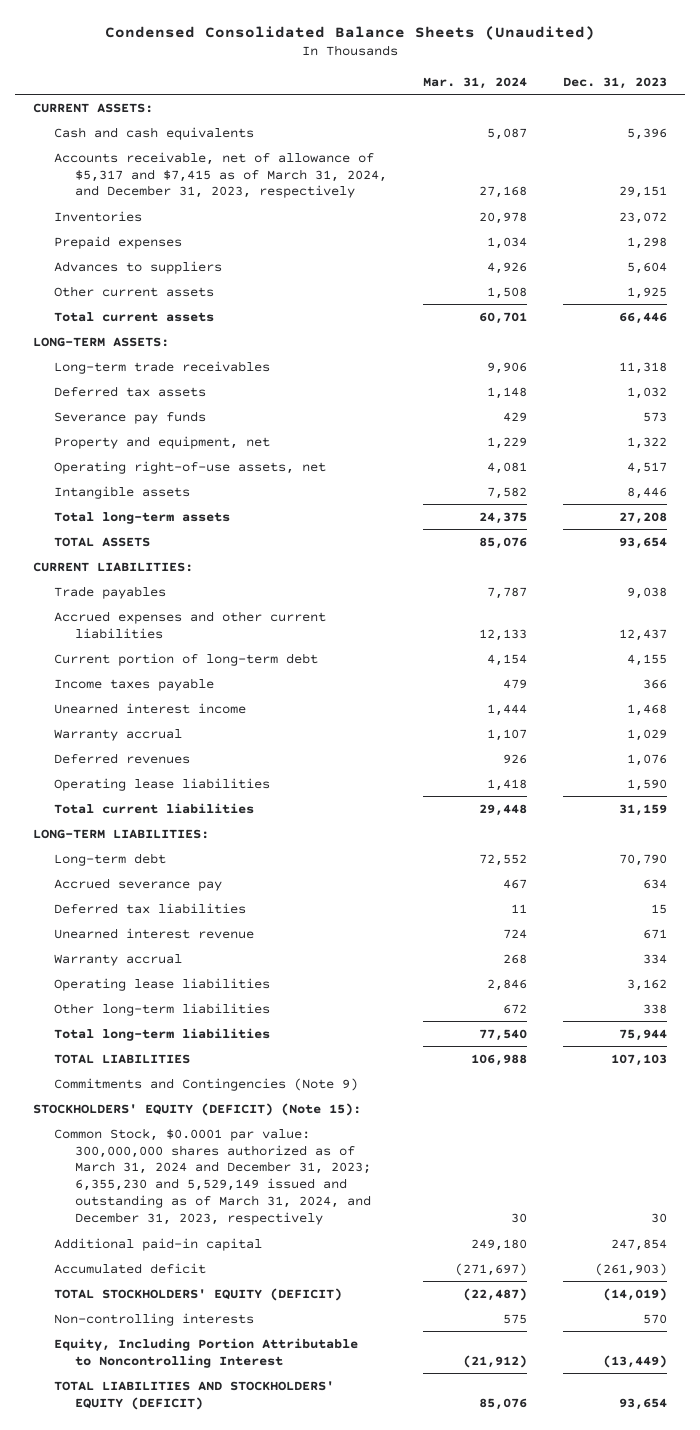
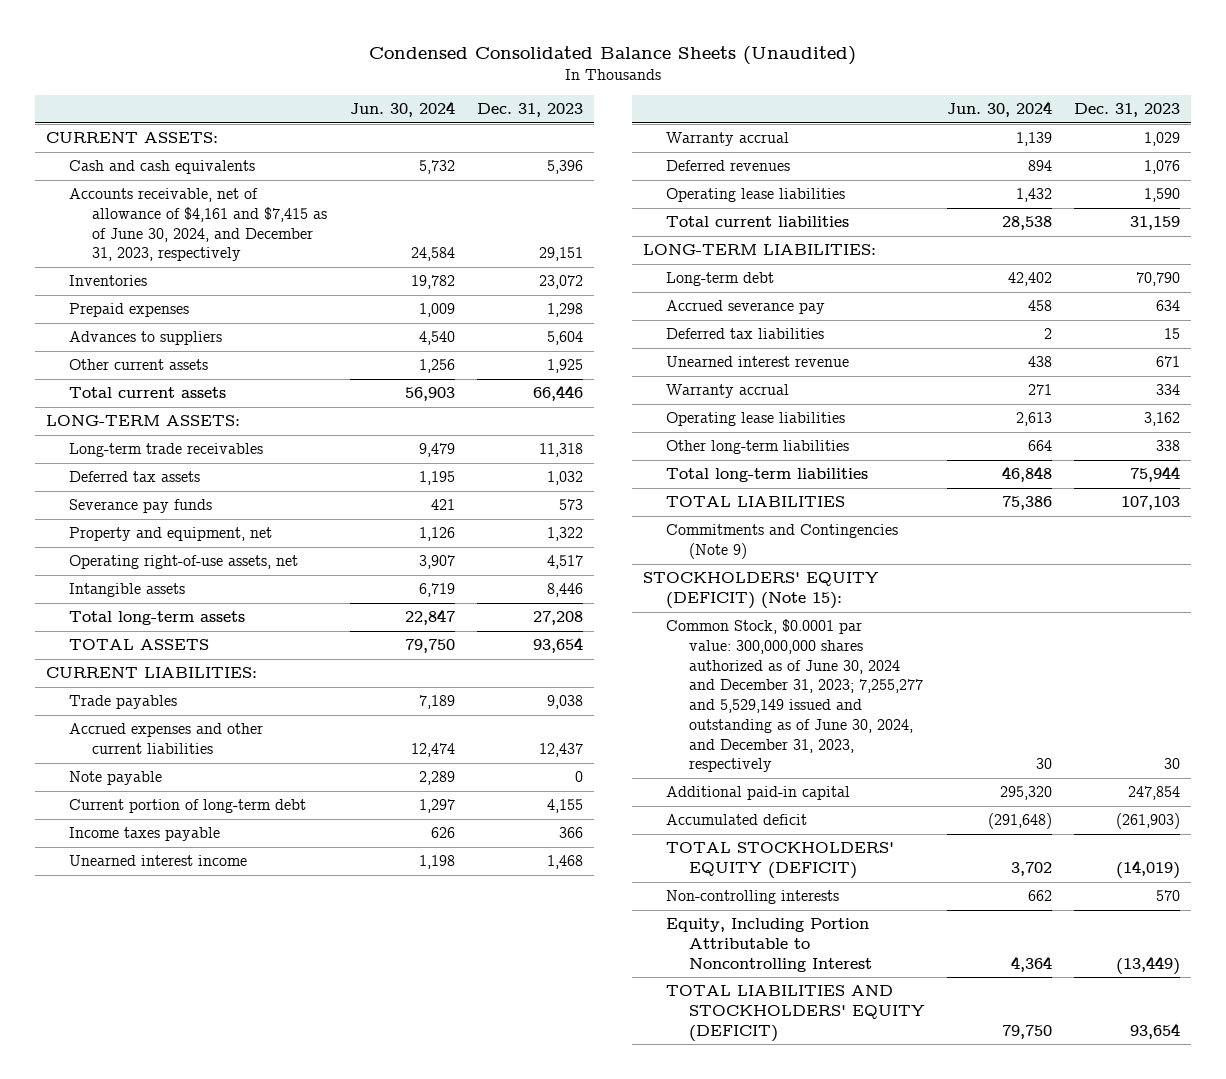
[423,76,528,89] Mar. 31, 2024 -> none
none -> [350,101,456,118] Jun. 30, 2024
[54,151,387,199] Accounts receivable, net of allowance of $5,317 and $7,415 as of March 31, 2024, and December 31, 2023, respectively -> [69,188,328,262] Accounts receivable, net of allowance of $4,161 and $7,415 as of June 30, 2024, and December 31, 2023, respectively
none -> [69,771,163,786] Note payable
[54,1127,371,1226] Common Stock, $0.0001 par value: 300,000,000 shares authorized as of March 31, 2024 and December 31, 2023; 6,355,230 and 5,529,149 issued and outstanding as of March 31, 2024, and December 31, 2023, respectively -> [666,619,924,773] Common Stock, $0.0001 par value: 300,000,000 shares authorized as of June 30, 2024 and December 31, 2023; 7,255,277 and 5,529,149 issued and outstanding as of June 30, 2024, and December 31, 2023, respectively

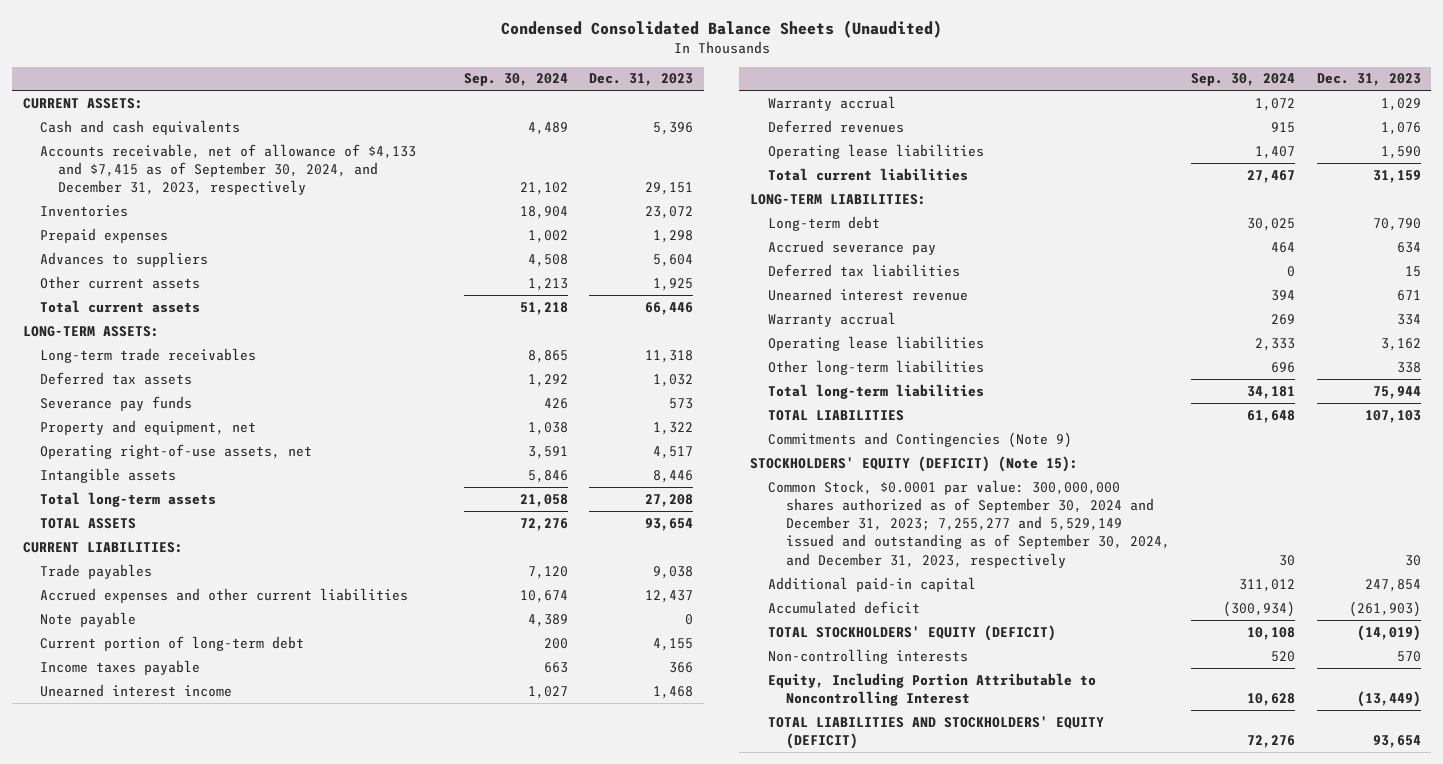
[350,101,456,118] Jun. 30, 2024 -> none
none -> [463,73,568,87] Sep. 30, 2024
[69,188,328,262] Accounts receivable, net of allowance of $4,161 and $7,415 as of June 30, 2024, and December 31, 2023, respectively -> [40,143,417,196] Accounts receivable, net of allowance of $4,133 and $7,415 as of September 30, 2024, and December 31, 2023, respectively
[666,619,924,773] Common Stock, $0.0001 par value: 300,000,000 shares authorized as of June 30, 2024 and December 31, 2023; 7,255,277 and 5,529,149 issued and outstanding as of June 30, 2024, and December 31, 2023, respectively -> [767,479,1170,568] Common Stock, $0.0001 par value: 300,000,000 shares authorized as of September 30, 2024 and December 31, 2023; 7,255,277 and 5,529,149 issued and outstanding as of September 30, 2024, and December 31, 2023, respectively

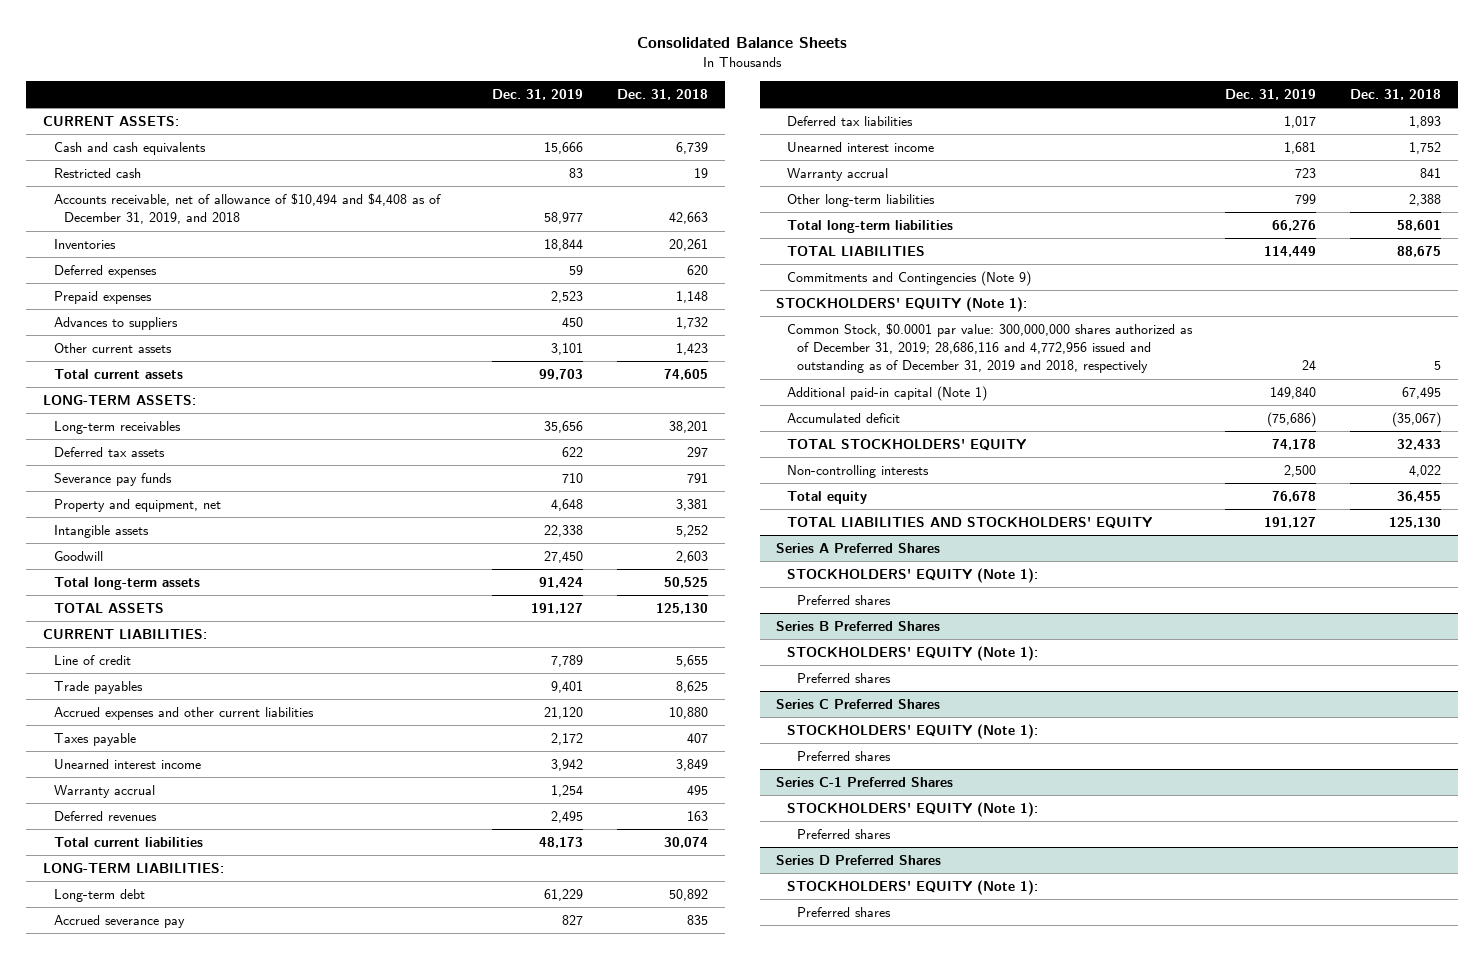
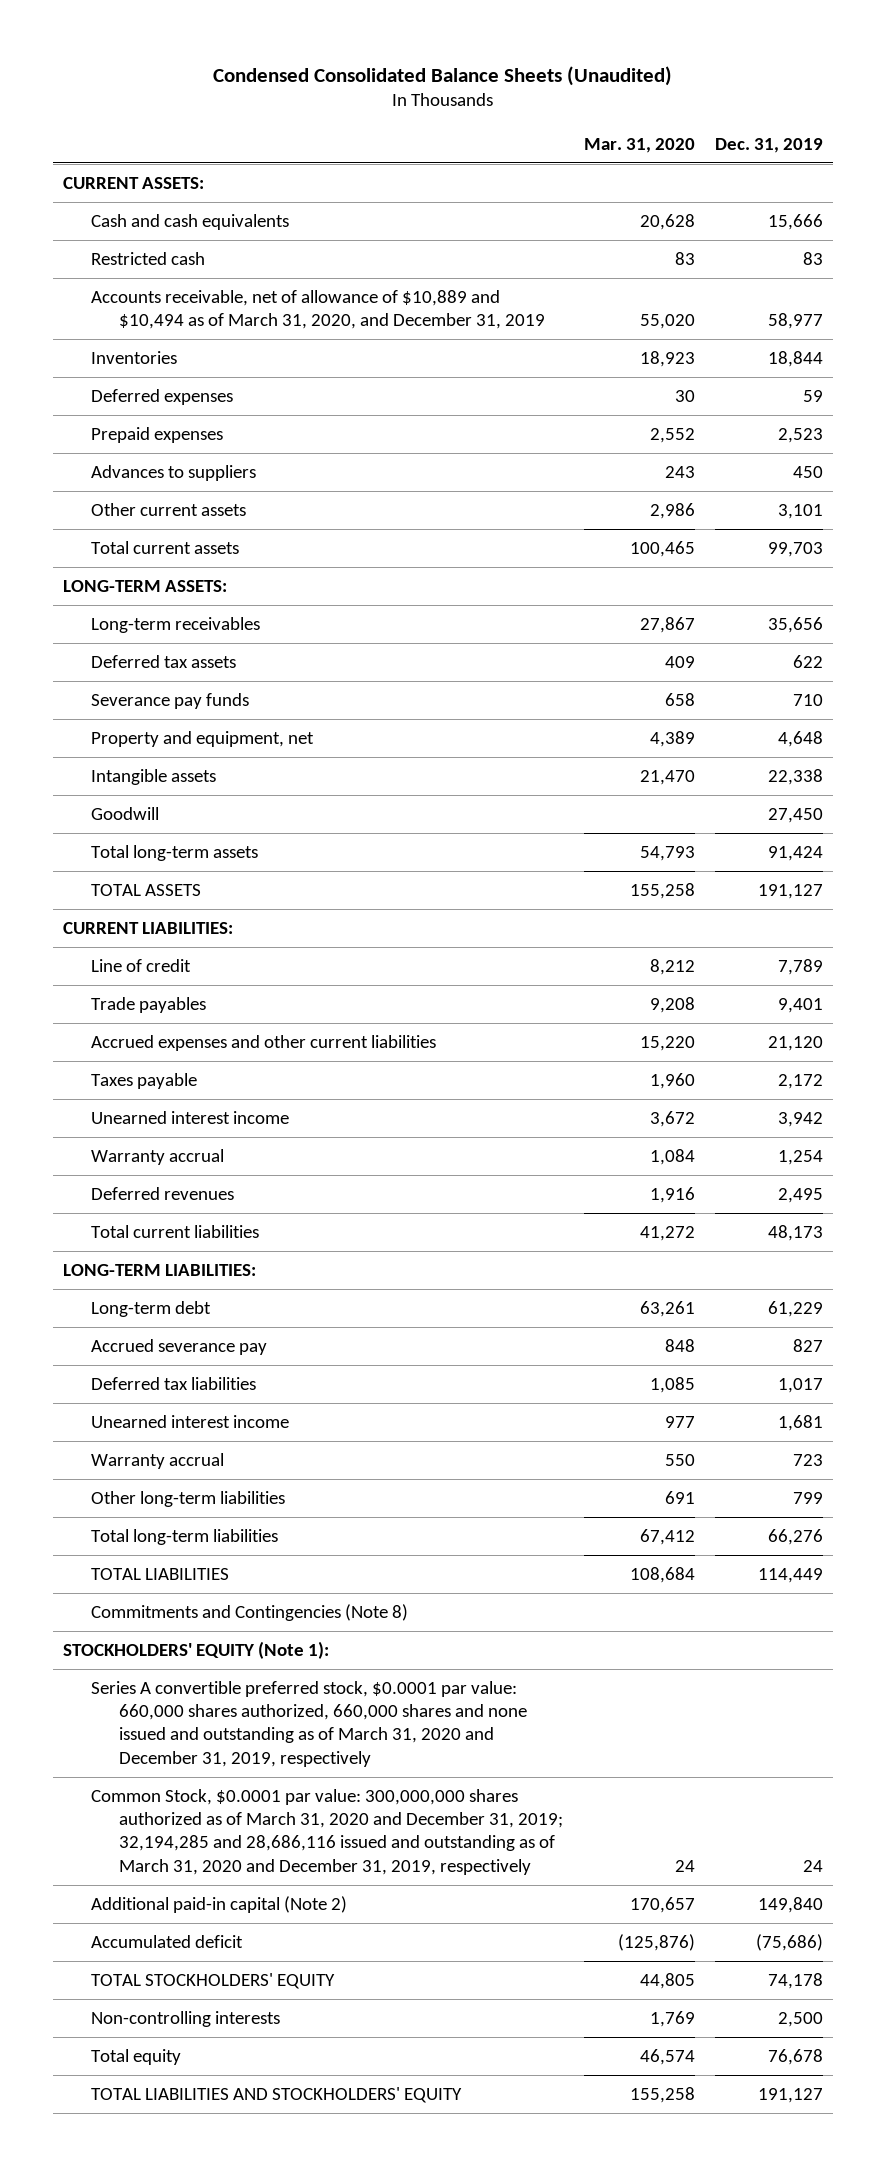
[637,37,848,49] Consolidated Balance Sheets -> [213,65,673,86] Condensed Consolidated Balance Sheets (Unaudited)
[616,88,708,100] Dec. 31, 2018 -> none
none -> [583,137,695,153] Mar. 31, 2020
[53,193,441,225] Accounts receivable, net of allowance of $10,494 and $4,408 as of December 31, 2019, and 2018 -> [91,289,546,330] Accounts receivable, net of allowance of $10,889 and $10,494 as of March 31, 2020, and December 31, 2019
[786,271,1031,287] Commitments and Contingencies (Note 9) -> [91,1603,409,1621] Commitments and Contingencies (Note 8)
none -> [91,1680,528,1767] Series A convertible preferred stock, $0.0001 par value: 660,000 shares authorized, 660,000 shares and none issued and outstanding as of March 31, 2020 and December 31, 2019, respectively
[786,323,1193,374] Common Stock, $0.0001 par value: 300,000,000 shares authorized as of December 31, 2019; 28,686,116 and 4,772,956 issued and outstanding as of December 31, 2019 and 2018, respectively -> [91,1788,564,1875] Common Stock, $0.0001 par value: 300,000,000 shares authorized as of March 31, 2020 and December 31, 2019; 32,194,285 and 28,686,116 issued and outstanding as of March 31, 2020 and December 31, 2019, respectively
[786,386,987,402] Additional paid-in capital (Note 1) -> [91,1895,348,1913] Additional paid-in capital (Note 2)
[776,543,941,554] Series A Preferred Shares -> none
[786,568,1038,584] STOCKHOLDERS' EQUITY (Note 1): -> none
[797,595,892,606] Preferred shares -> none
[776,621,941,632] Series B Preferred Shares -> none
[786,646,1038,662] STOCKHOLDERS' EQUITY (Note 1): -> none
[797,673,892,684] Preferred shares -> none
[776,699,941,710] Series C Preferred Shares -> none
[786,724,1038,740] STOCKHOLDERS' EQUITY (Note 1): -> none
[797,751,892,762] Preferred shares -> none
[776,777,954,788] Series C-1 Preferred Shares -> none
[786,802,1038,818] STOCKHOLDERS' EQUITY (Note 1): -> none
[797,829,892,840] Preferred shares -> none
[776,855,942,866] Series D Preferred Shares -> none
[786,880,1038,896] STOCKHOLDERS' EQUITY (Note 1): -> none
[797,907,892,918] Preferred shares -> none

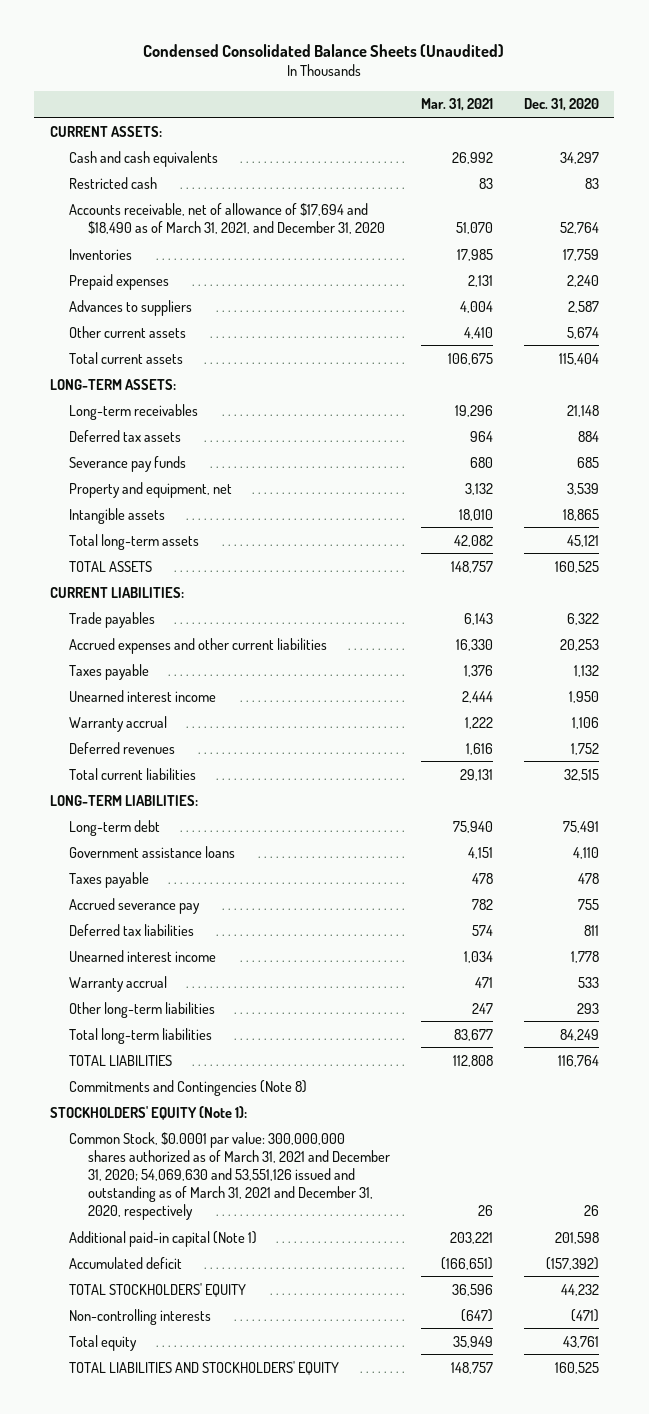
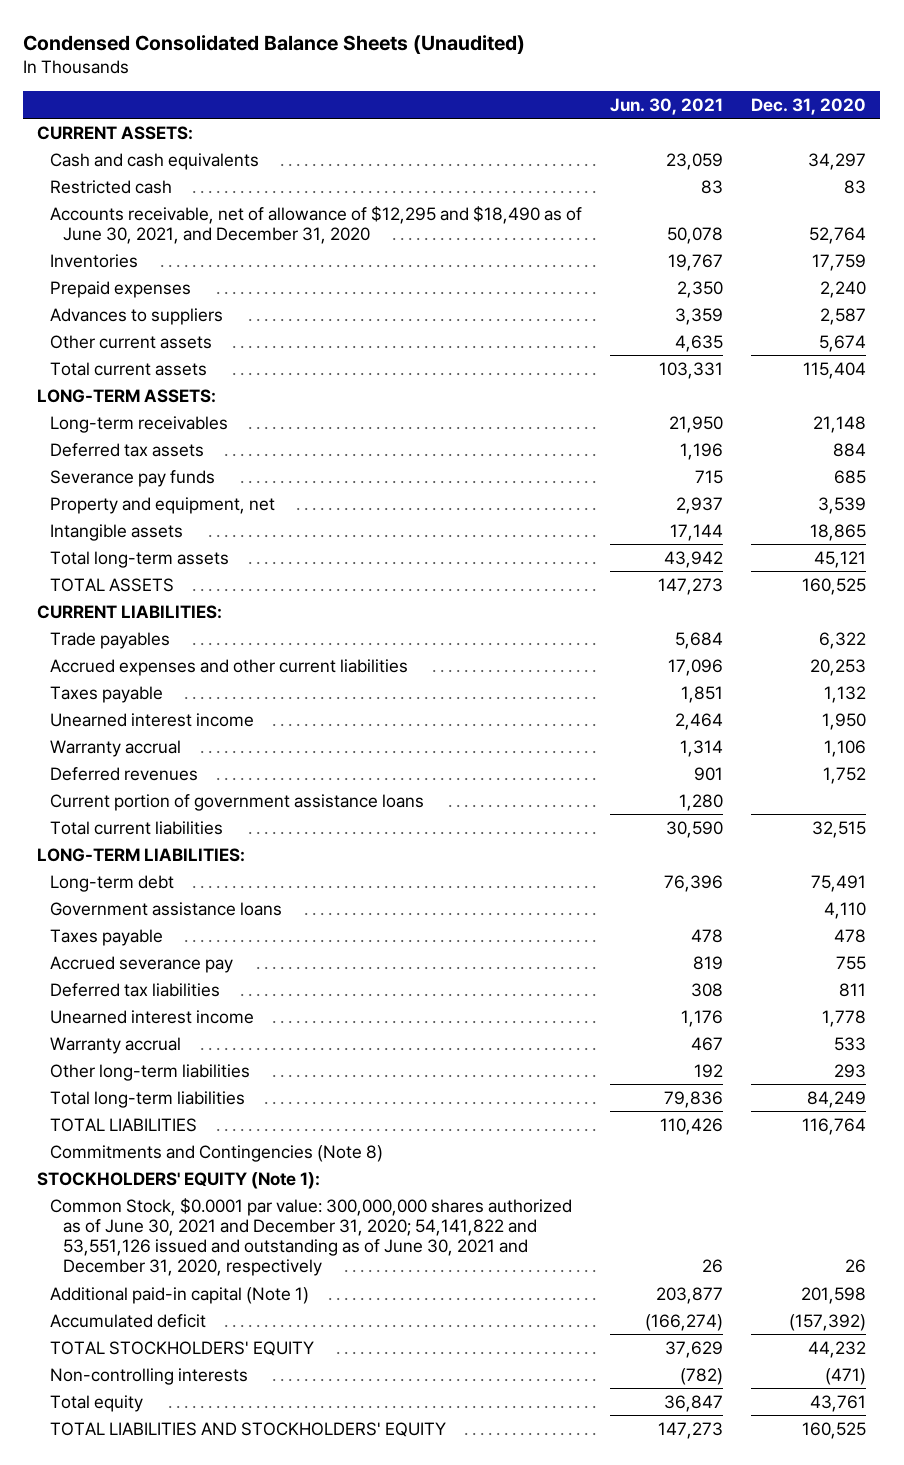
[420,98,493,112] Mar. 31, 2021 -> none
none -> [610,97,724,115] Jun. 30, 2021
[68,202,385,234] Accounts receivable, net of allowance of $17,694 and $18,490 as of March 31, 2021, and December 31, 2020 -> [50,205,583,244] Accounts receivable, net of allowance of $12,295 and $18,490 as of June 30, 2021, and December 31, 2020
none -> [50,793,425,811] Current portion of government assistance loans
[68,1131,390,1221] Common Stock, $0.0001 par value: 300,000,000 shares authorized as of March 31, 2021 and December 31, 2020; 54,069,630 and 53,551,126 issued and outstanding as of March 31, 2021 and December 31, 2020, respectively -> [50,1197,573,1276] Common Stock, $0.0001 par value: 300,000,000 shares authorized as of June 30, 2021 and December 31, 2020; 54,141,822 and 53,551,126 issued and outstanding as of June 30, 2021 and December 31, 2020, respectively

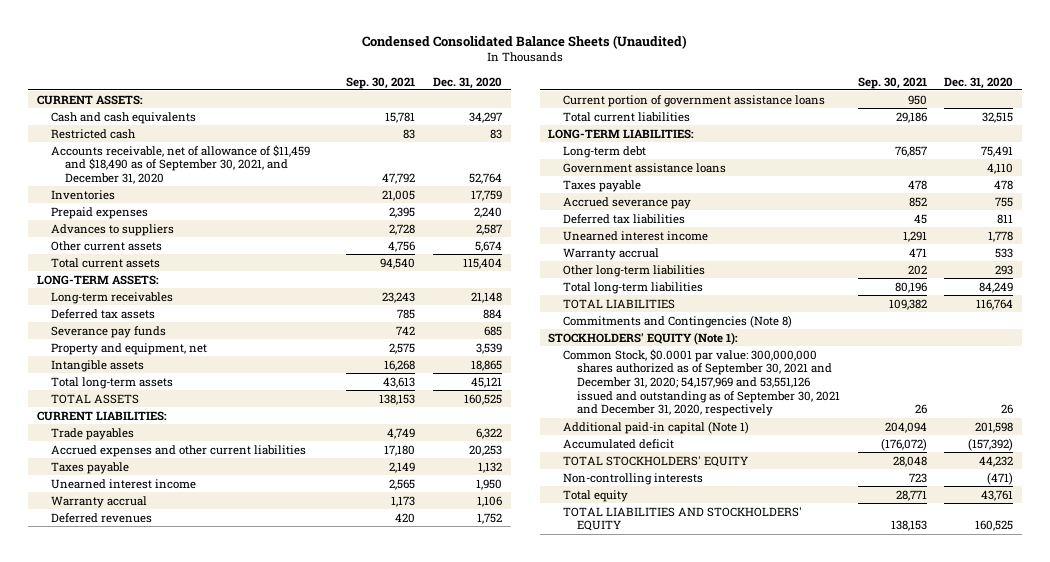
[610,97,724,115] Jun. 30, 2021 -> none
none -> [346,76,416,89] Sep. 30, 2021
[50,205,583,244] Accounts receivable, net of allowance of $12,295 and $18,490 as of June 30, 2021, and December 31, 2020 -> [51,144,311,184] Accounts receivable, net of allowance of $11,459 and $18,490 as of September 30, 2021, and December 31, 2020
[50,1197,573,1276] Common Stock, $0.0001 par value: 300,000,000 shares authorized as of June 30, 2021 and December 31, 2020; 54,141,822 and 53,551,126 issued and outstanding as of June 30, 2021 and December 31, 2020, respectively -> [562,348,840,417] Common Stock, $0.0001 par value: 300,000,000 shares authorized as of September 30, 2021 and December 31, 2020; 54,157,969 and 53,551,126 issued and outstanding as of September 30, 2021 and December 31, 2020, respectively

